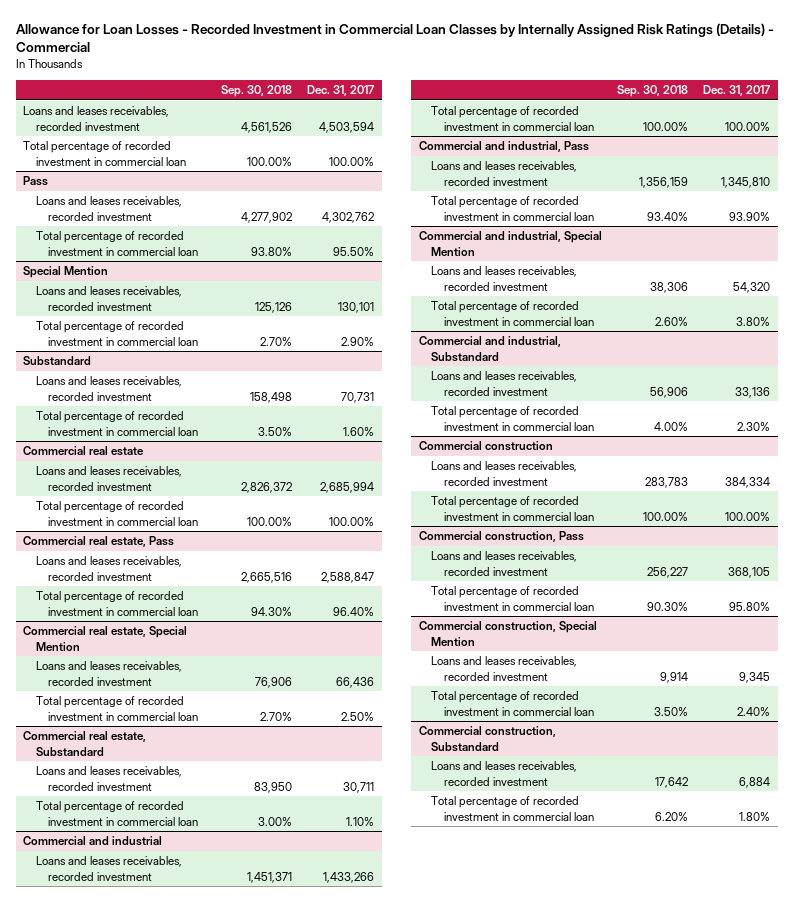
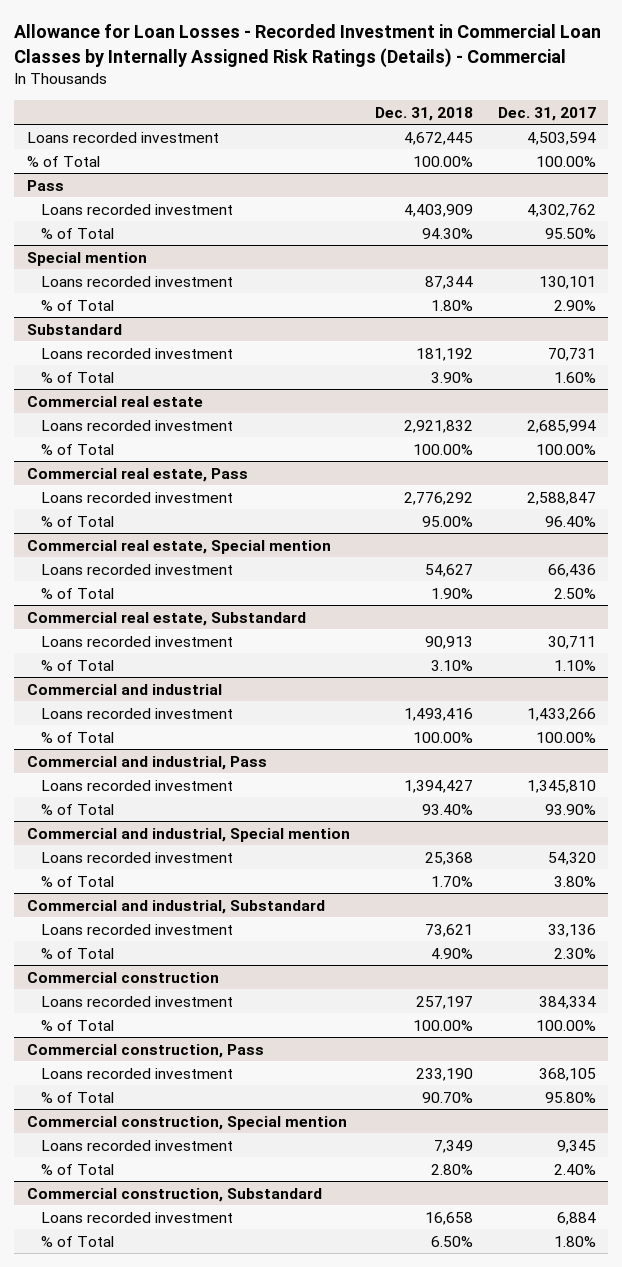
[221,85,293,98] Sep. 30, 2018 -> none
none -> [374,106,473,121] Dec. 31, 2018
[23,106,170,131] Loans and leases receivables, recorded investment -> [26,131,219,143] Loans recorded investment
[23,141,186,166] Total percentage of recorded investment in commercial loan -> [26,155,100,167] % of Total
[35,196,182,221] Loans and leases receivables, recorded investment -> [41,203,234,215] Loans recorded investment
[35,231,198,256] Total percentage of recorded investment in commercial loan -> [41,227,115,239] % of Total
[23,266,109,279] Special Mention -> [26,251,147,266] Special mention
[35,286,182,311] Loans and leases receivables, recorded investment -> [41,275,234,287] Loans recorded investment
[35,321,198,346] Total percentage of recorded investment in commercial loan -> [41,299,115,311] % of Total
[35,376,182,401] Loans and leases receivables, recorded investment -> [41,347,234,359] Loans recorded investment
[35,411,198,436] Total percentage of recorded investment in commercial loan -> [41,371,115,383] % of Total
[35,466,182,491] Loans and leases receivables, recorded investment -> [41,419,234,431] Loans recorded investment
[35,501,198,526] Total percentage of recorded investment in commercial loan -> [41,443,115,455] % of Total
[35,556,182,581] Loans and leases receivables, recorded investment -> [41,491,234,503] Loans recorded investment
[35,591,198,616] Total percentage of recorded investment in commercial loan -> [41,515,115,527] % of Total
[23,626,188,651] Commercial real estate, Special Mention -> [26,539,331,554] Commercial real estate, Special mention
[35,661,182,686] Loans and leases receivables, recorded investment -> [41,563,234,575] Loans recorded investment
[35,696,198,721] Total percentage of recorded investment in commercial loan -> [41,587,115,599] % of Total
[35,766,182,791] Loans and leases receivables, recorded investment -> [41,635,234,647] Loans recorded investment
[35,801,198,826] Total percentage of recorded investment in commercial loan -> [41,659,115,671] % of Total
[35,856,182,881] Loans and leases receivables, recorded investment -> [41,707,234,719] Loans recorded investment
[431,106,594,131] Total percentage of recorded investment in commercial loan -> [41,731,115,743] % of Total
[431,161,578,186] Loans and leases receivables, recorded investment -> [41,779,234,791] Loans recorded investment
[431,196,594,221] Total percentage of recorded investment in commercial loan -> [41,803,115,815] % of Total
[418,231,602,256] Commercial and industrial, Special Mention -> [26,827,350,842] Commercial and industrial, Special mention
[431,266,578,291] Loans and leases receivables, recorded investment -> [41,851,234,863] Loans recorded investment
[431,301,594,326] Total percentage of recorded investment in commercial loan -> [41,875,115,887] % of Total
[431,371,578,396] Loans and leases receivables, recorded investment -> [41,923,234,935] Loans recorded investment
[431,406,594,431] Total percentage of recorded investment in commercial loan -> [41,947,115,959] % of Total
[431,461,578,486] Loans and leases receivables, recorded investment -> [41,995,234,1007] Loans recorded investment
[431,496,594,521] Total percentage of recorded investment in commercial loan -> [41,1019,115,1031] % of Total
[431,551,578,576] Loans and leases receivables, recorded investment -> [41,1067,234,1079] Loans recorded investment
[431,586,594,611] Total percentage of recorded investment in commercial loan -> [41,1091,115,1103] % of Total
[418,621,597,646] Commercial construction, Special Mention -> [26,1115,347,1130] Commercial construction, Special mention
[431,656,578,681] Loans and leases receivables, recorded investment -> [41,1139,234,1151] Loans recorded investment
[431,691,594,716] Total percentage of recorded investment in commercial loan -> [41,1163,115,1175] % of Total
[431,761,578,786] Loans and leases receivables, recorded investment -> [41,1211,234,1223] Loans recorded investment
[431,796,594,821] Total percentage of recorded investment in commercial loan -> [41,1235,115,1247] % of Total

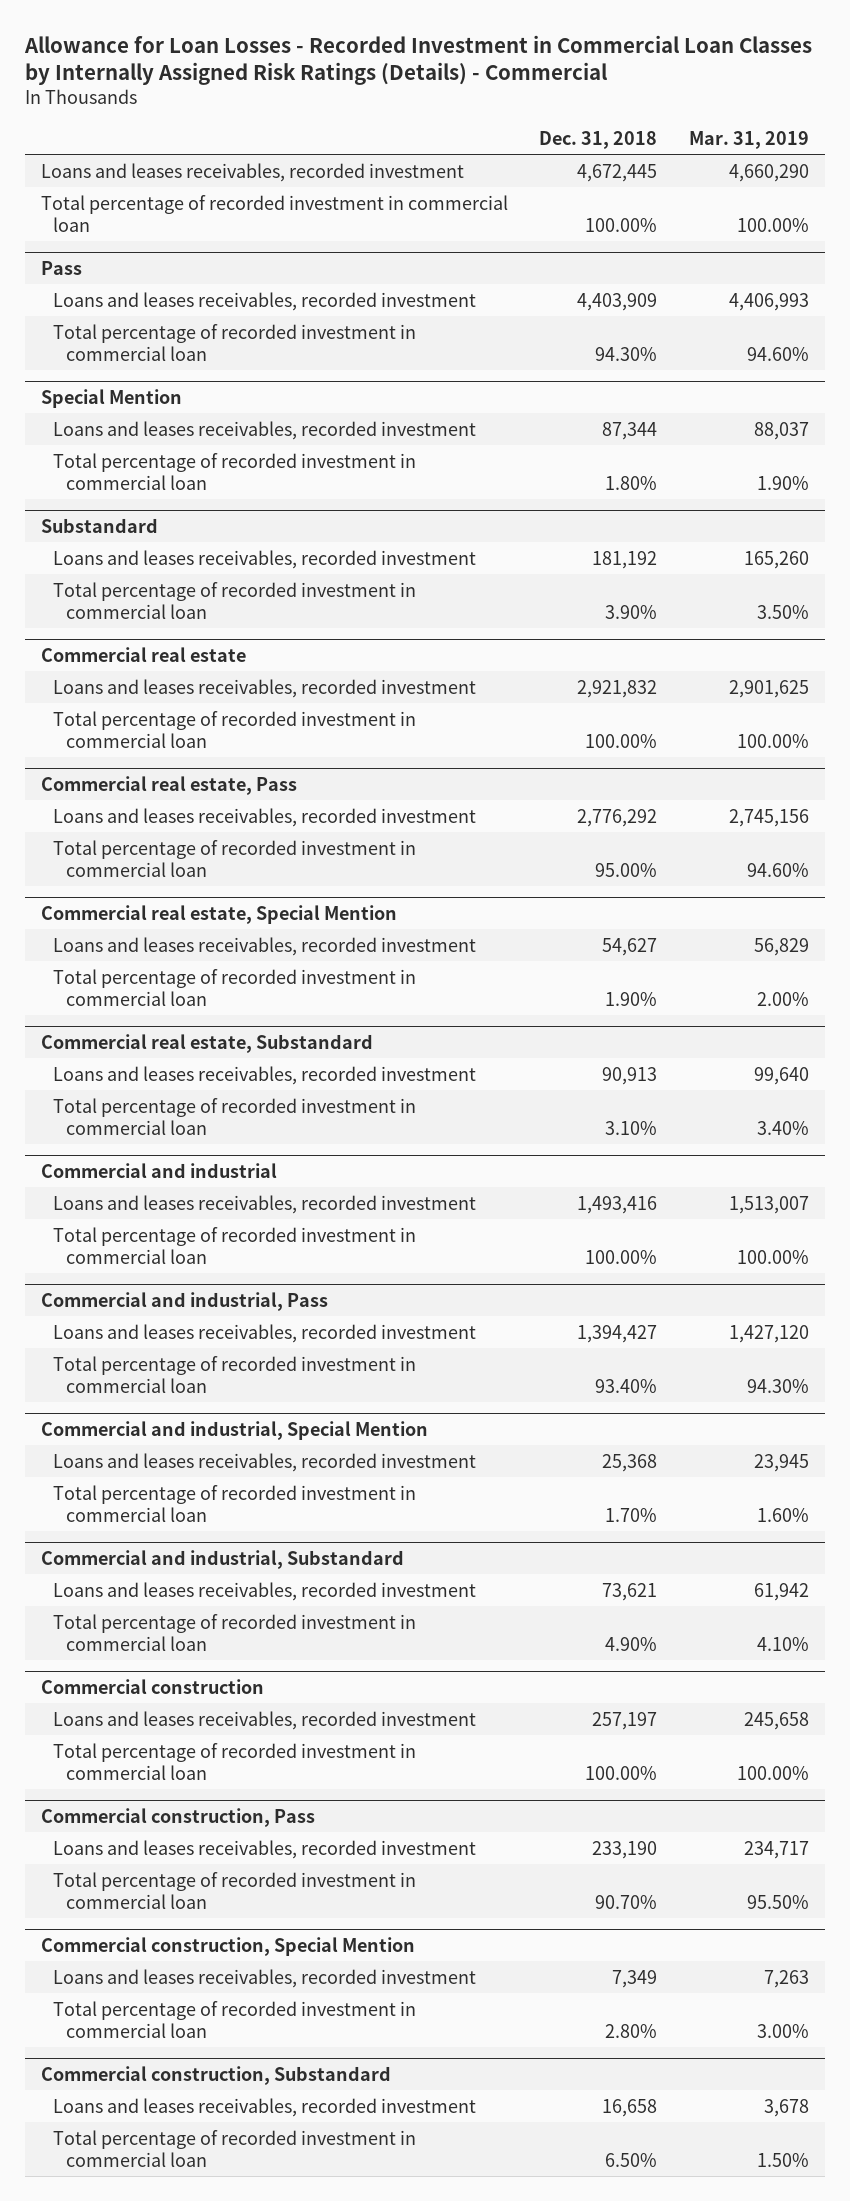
[497,106,596,121] Dec. 31, 2017 -> none
none -> [689,130,810,149] Mar. 31, 2019
[26,131,219,143] Loans recorded investment -> [40,162,464,182] Loans and leases receivables, recorded investment
[26,155,100,167] % of Total -> [40,194,508,232] Total percentage of recorded investment in commercial loan
[41,203,234,215] Loans recorded investment -> [53,291,477,311] Loans and leases receivables, recorded investment
[41,227,115,239] % of Total -> [53,323,417,361] Total percentage of recorded investment in commercial loan
[26,251,147,266] Special mention -> [40,388,182,408] Special Mention
[41,275,234,287] Loans recorded investment -> [53,420,477,440] Loans and leases receivables, recorded investment
[41,299,115,311] % of Total -> [53,452,417,490] Total percentage of recorded investment in commercial loan
[41,347,234,359] Loans recorded investment -> [53,549,477,569] Loans and leases receivables, recorded investment
[41,371,115,383] % of Total -> [53,581,417,619] Total percentage of recorded investment in commercial loan
[41,419,234,431] Loans recorded investment -> [53,678,477,698] Loans and leases receivables, recorded investment
[41,443,115,455] % of Total -> [53,710,417,748] Total percentage of recorded investment in commercial loan
[41,491,234,503] Loans recorded investment -> [53,807,477,827] Loans and leases receivables, recorded investment
[41,515,115,527] % of Total -> [53,839,417,877] Total percentage of recorded investment in commercial loan
[26,539,331,554] Commercial real estate, Special mention -> [40,904,397,924] Commercial real estate, Special Mention
[41,563,234,575] Loans recorded investment -> [53,936,477,956] Loans and leases receivables, recorded investment
[41,587,115,599] % of Total -> [53,968,417,1006] Total percentage of recorded investment in commercial loan
[41,635,234,647] Loans recorded investment -> [53,1065,477,1085] Loans and leases receivables, recorded investment
[41,659,115,671] % of Total -> [53,1097,417,1135] Total percentage of recorded investment in commercial loan
[41,707,234,719] Loans recorded investment -> [53,1194,477,1214] Loans and leases receivables, recorded investment
[41,731,115,743] % of Total -> [53,1226,417,1264] Total percentage of recorded investment in commercial loan
[41,779,234,791] Loans recorded investment -> [53,1323,477,1343] Loans and leases receivables, recorded investment
[41,803,115,815] % of Total -> [53,1355,417,1393] Total percentage of recorded investment in commercial loan
[26,827,350,842] Commercial and industrial, Special mention -> [40,1420,428,1440] Commercial and industrial, Special Mention
[41,851,234,863] Loans recorded investment -> [53,1452,477,1472] Loans and leases receivables, recorded investment
[41,875,115,887] % of Total -> [53,1484,417,1522] Total percentage of recorded investment in commercial loan
[41,923,234,935] Loans recorded investment -> [53,1581,477,1601] Loans and leases receivables, recorded investment
[41,947,115,959] % of Total -> [53,1613,417,1651] Total percentage of recorded investment in commercial loan
[41,995,234,1007] Loans recorded investment -> [53,1710,477,1730] Loans and leases receivables, recorded investment
[41,1019,115,1031] % of Total -> [53,1742,417,1780] Total percentage of recorded investment in commercial loan
[41,1067,234,1079] Loans recorded investment -> [53,1839,477,1859] Loans and leases receivables, recorded investment
[41,1091,115,1103] % of Total -> [53,1871,417,1909] Total percentage of recorded investment in commercial loan
[26,1115,347,1130] Commercial construction, Special mention -> [40,1936,415,1956] Commercial construction, Special Mention
[41,1139,234,1151] Loans recorded investment -> [53,1968,477,1988] Loans and leases receivables, recorded investment
[41,1163,115,1175] % of Total -> [53,2000,417,2038] Total percentage of recorded investment in commercial loan
[41,1211,234,1223] Loans recorded investment -> [53,2097,477,2117] Loans and leases receivables, recorded investment
[41,1235,115,1247] % of Total -> [53,2129,417,2167] Total percentage of recorded investment in commercial loan

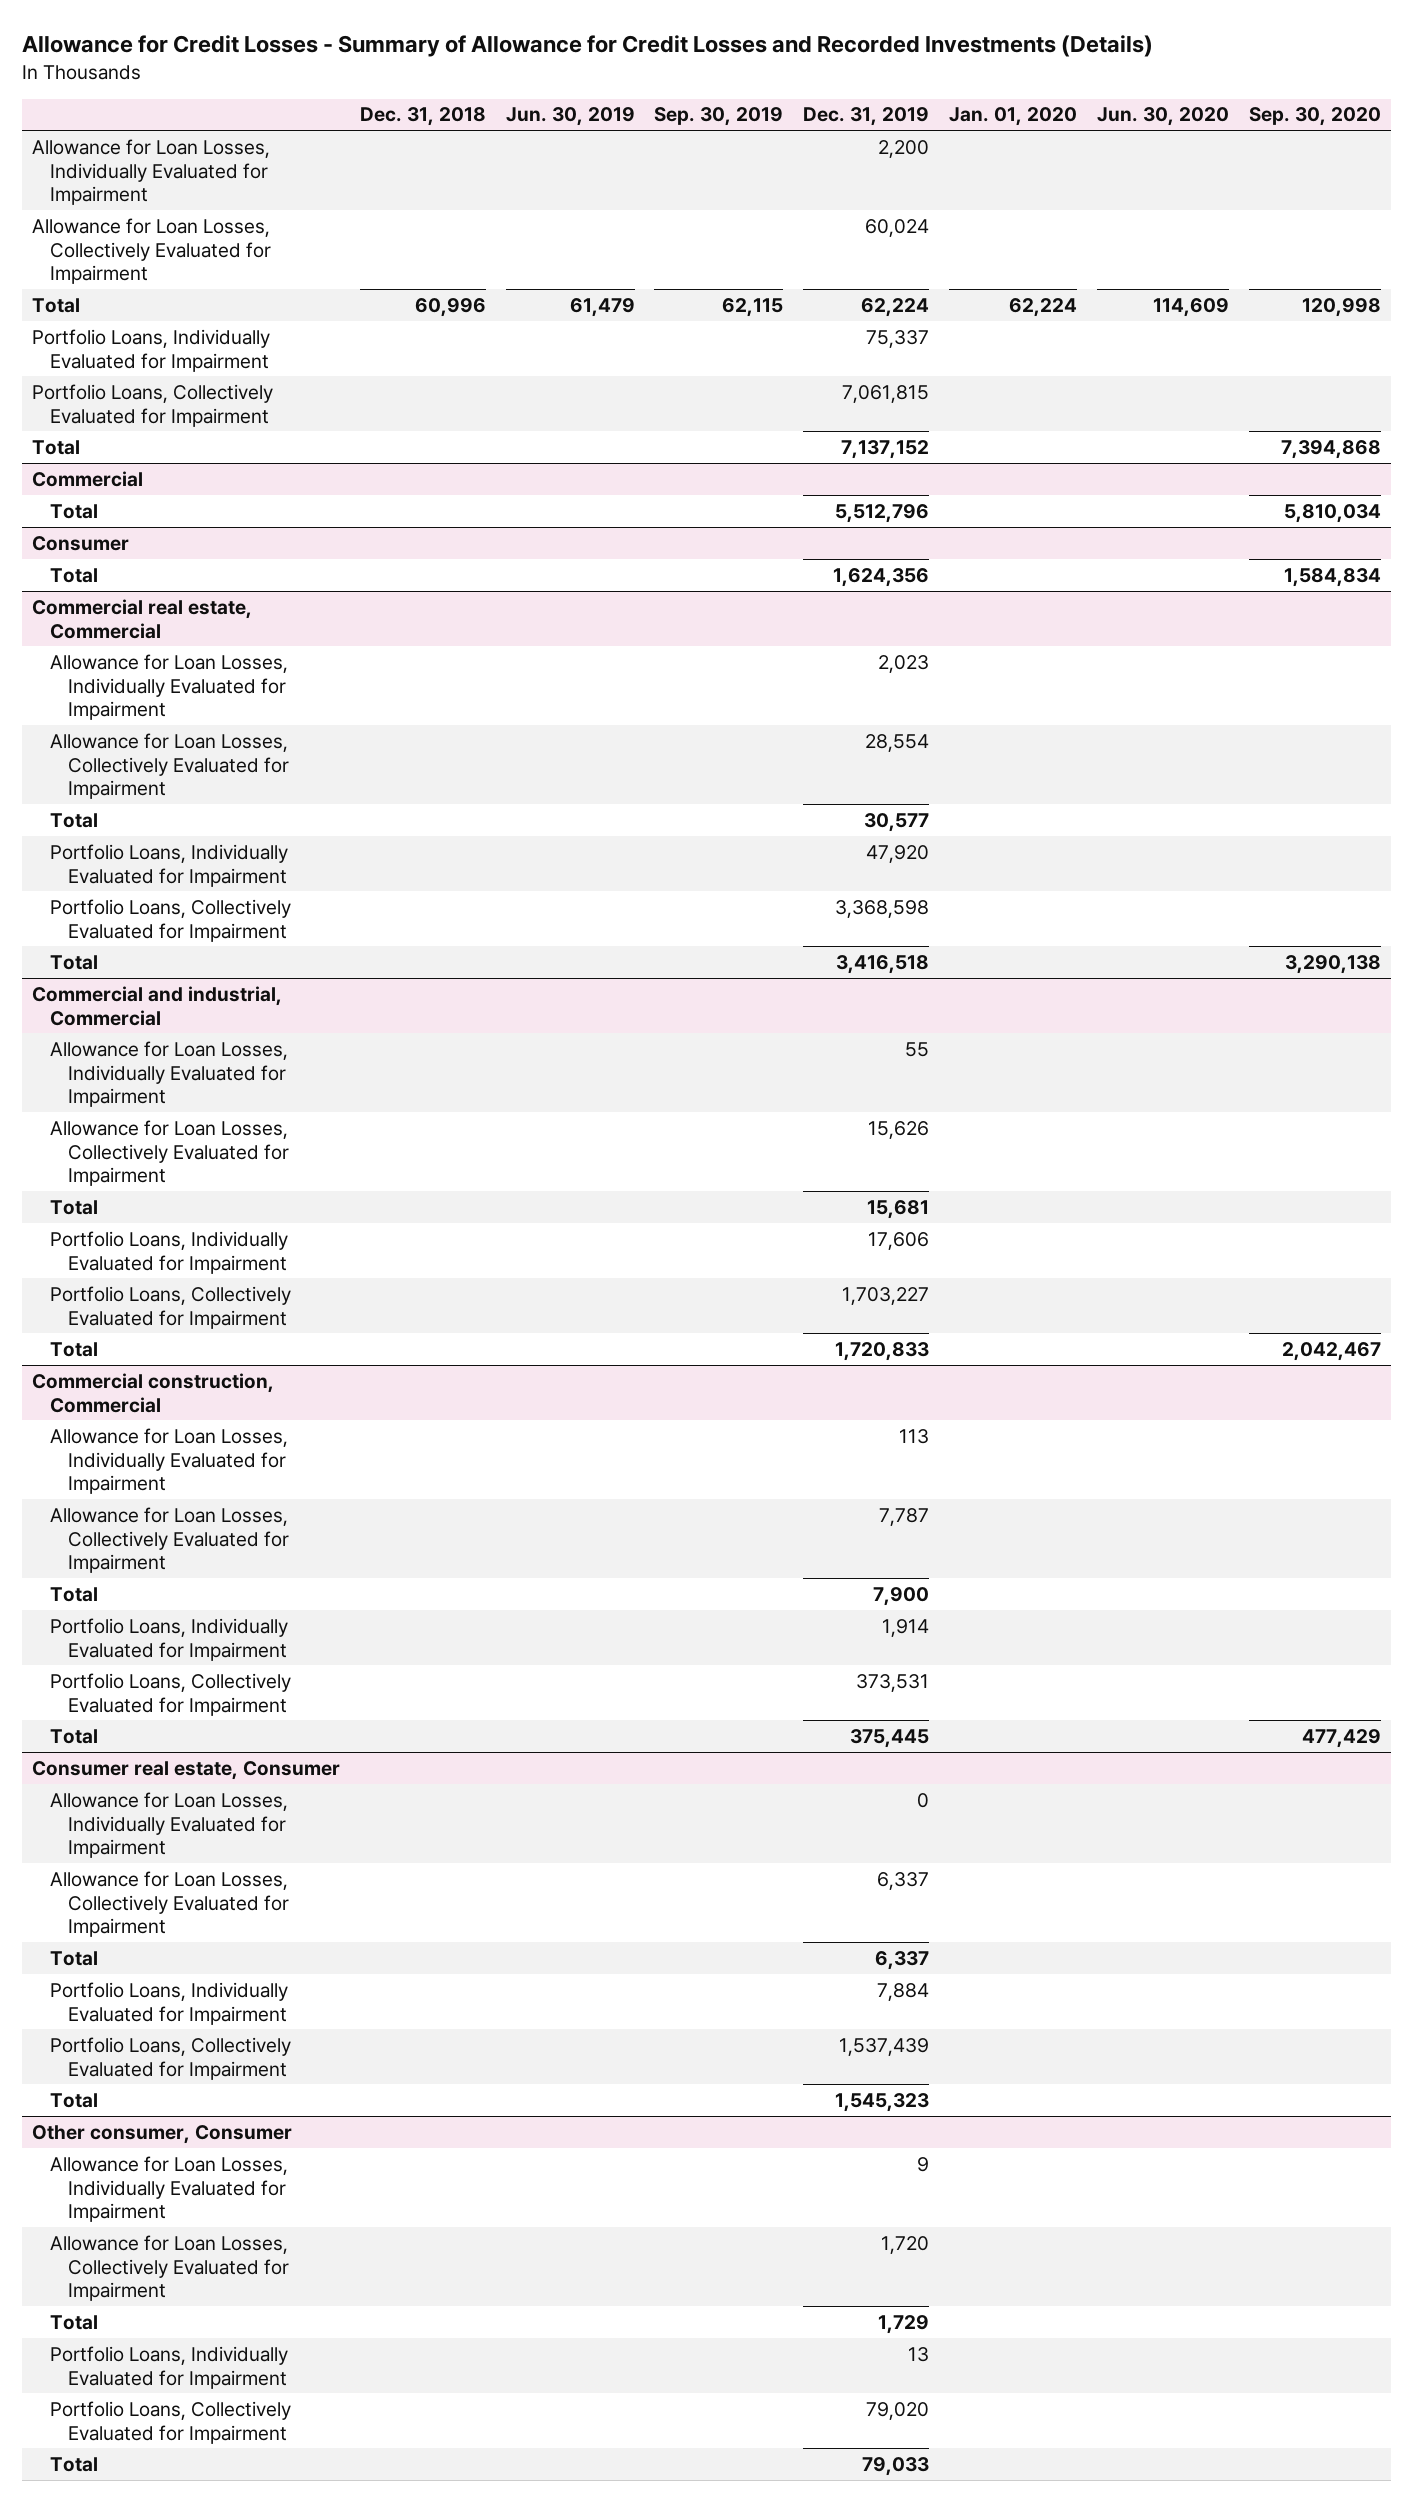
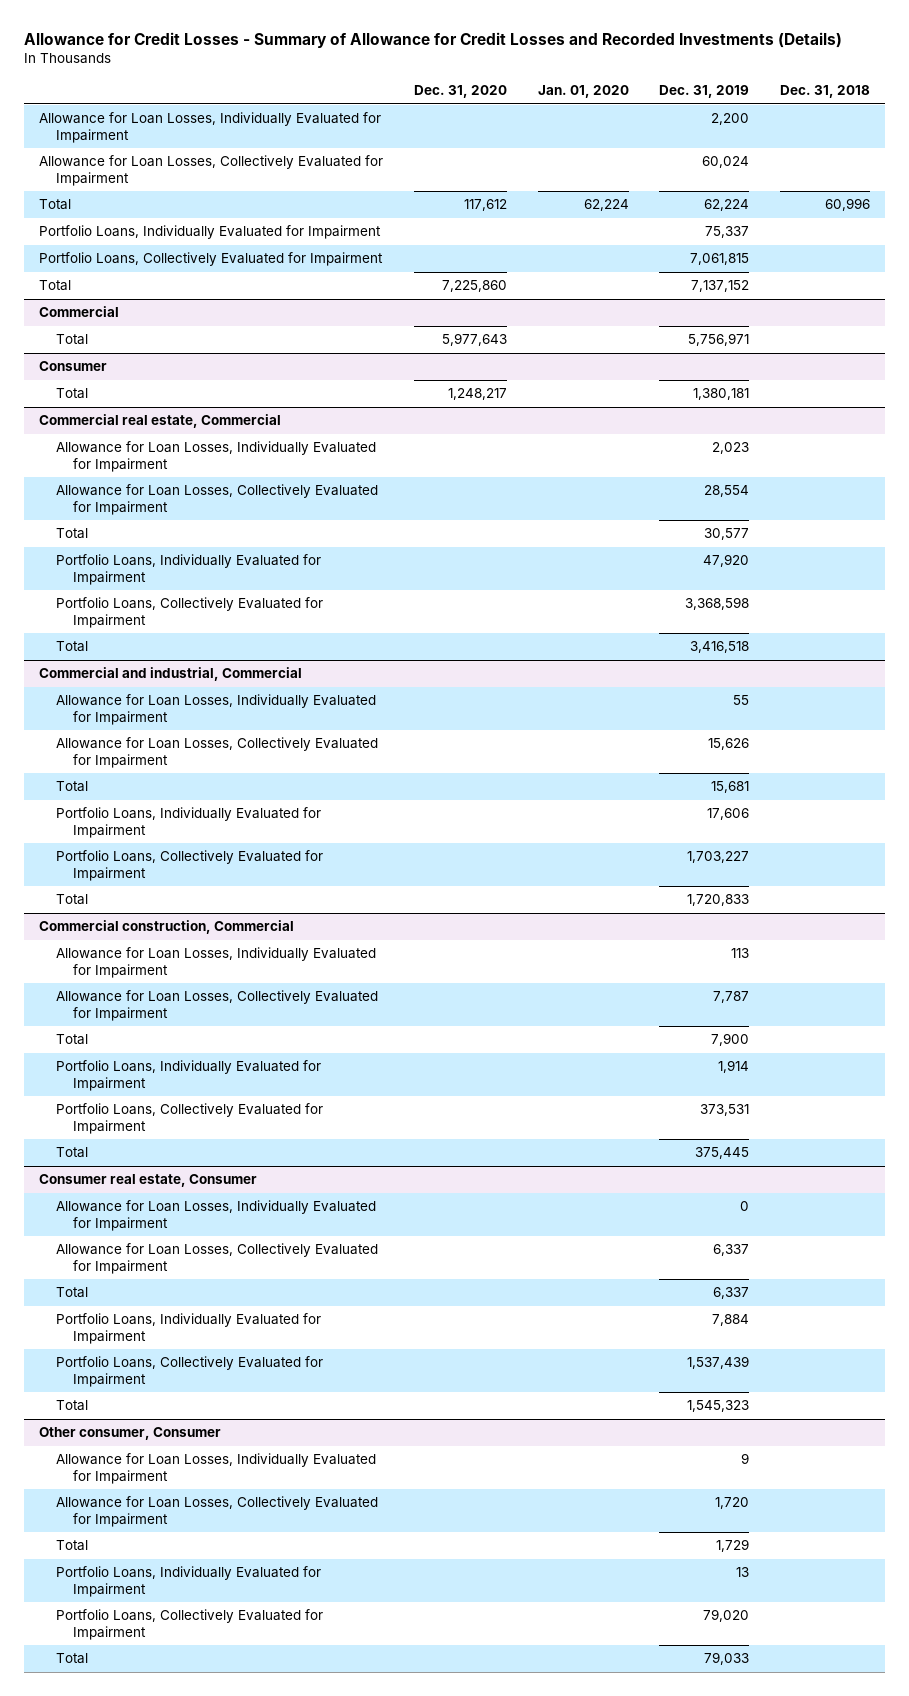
[505,107,635,127] Jun. 30, 2019 -> none
[654,107,784,127] Sep. 30, 2019 -> none
[1096,107,1229,127] Jun. 30, 2020 -> none
[1248,107,1381,127] Sep. 30, 2020 -> none
none -> [413,85,507,99] Dec. 31, 2020
[835,503,930,523] 5,512,796 -> [688,333,750,347] 5,756,971
[833,567,930,587] 1,624,356 -> [693,388,750,401] 1,380,181

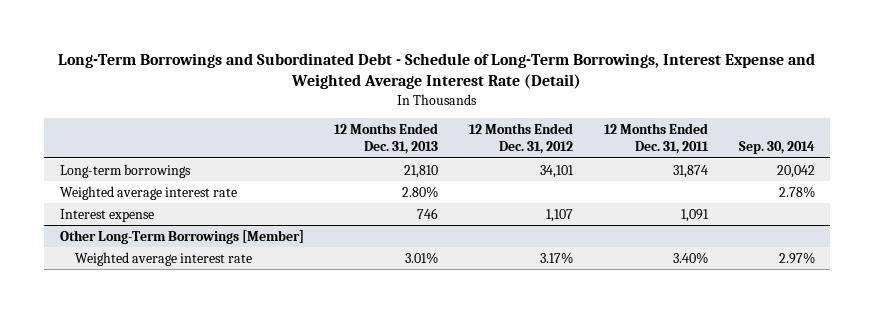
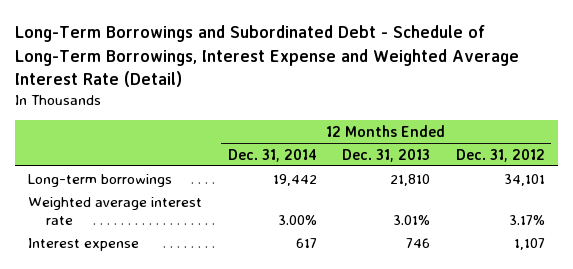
[603,123,709,155] 12 Months Ended Dec. 31, 2011 -> none
[738,141,815,155] Sep. 30, 2014 -> none
none -> [227,148,317,162] Dec. 31, 2014
[59,185,237,200] Weighted average interest rate -> none
[59,229,304,244] Other Long-Term Borrowings [Member] -> none
[59,208,154,222] Interest expense -> [28,237,140,251] Interest expense

